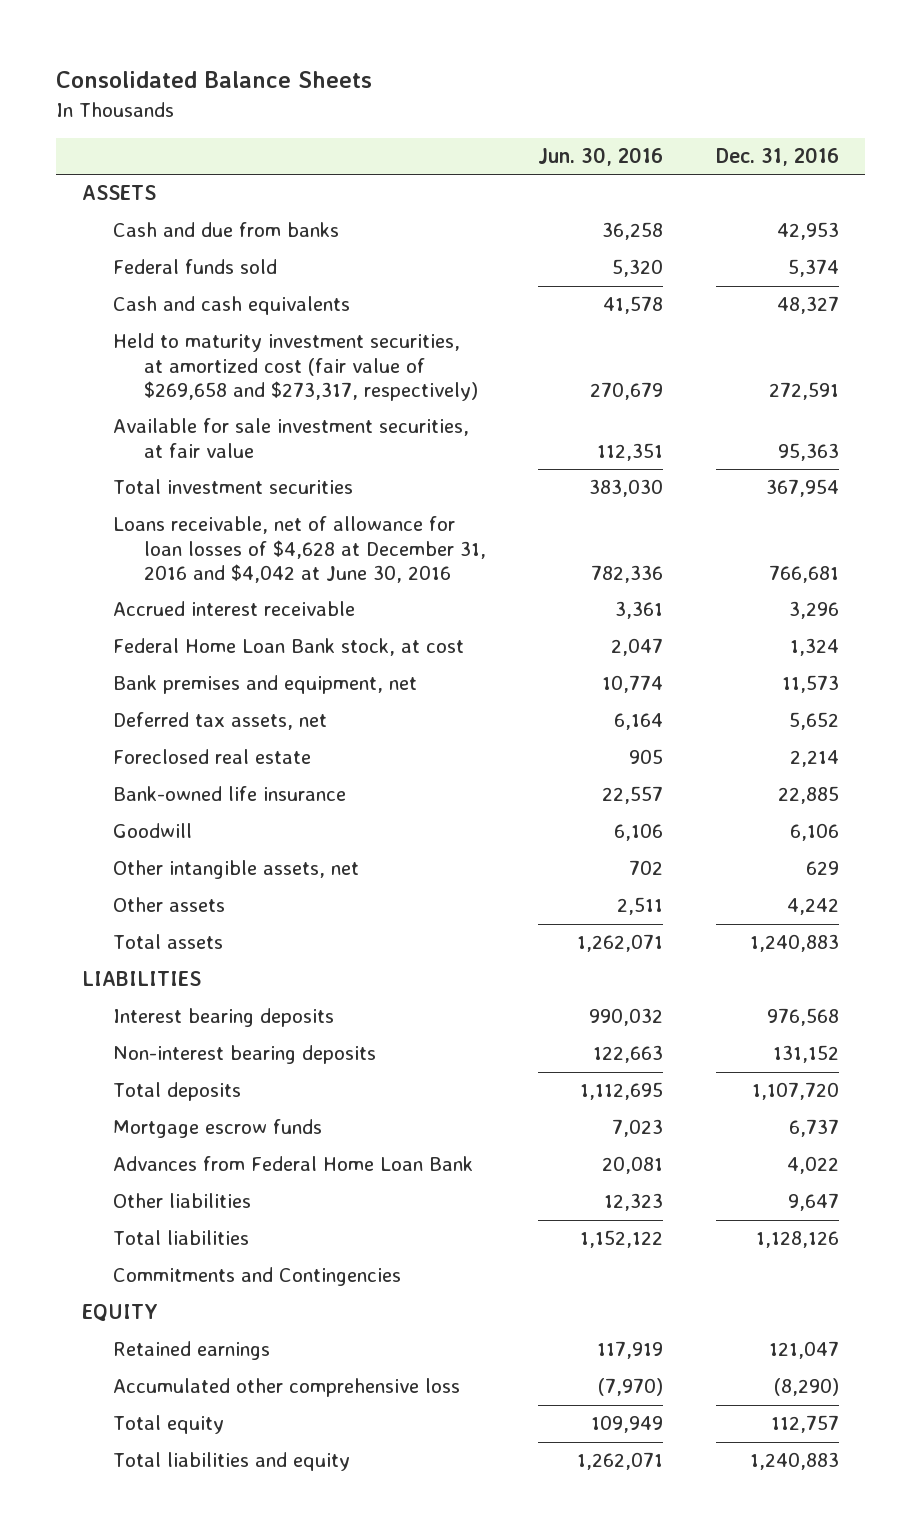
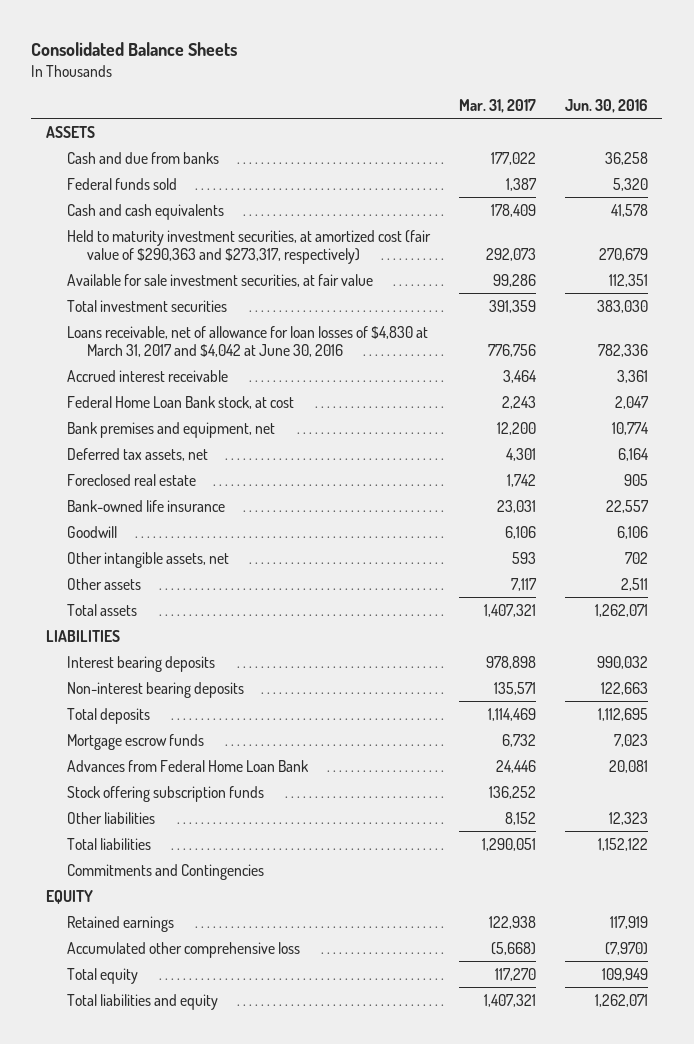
[715,147,839,167] Dec. 31, 2016 -> none
none -> [458,99,536,114] Mar. 31, 2017
[112,333,478,402] Held to maturity investment securities, at amortized cost (fair value of $269,658 and $273,317, respectively) -> [66,229,431,264] Held to maturity investment securities, at amortized cost (fair value of $290,363 and $273,317, respectively)
[112,516,486,584] Loans receivable, net of allowance for loan losses of $4,628 at December 31, 2016 and $4,042 at June 30, 2016 -> [66,325,428,357] Loans receivable, net of allowance for loan losses of $4,830 at March 31, 2017 and $4,042 at June 30, 2016
none -> [66,785,264,802] Stock offering subscription funds

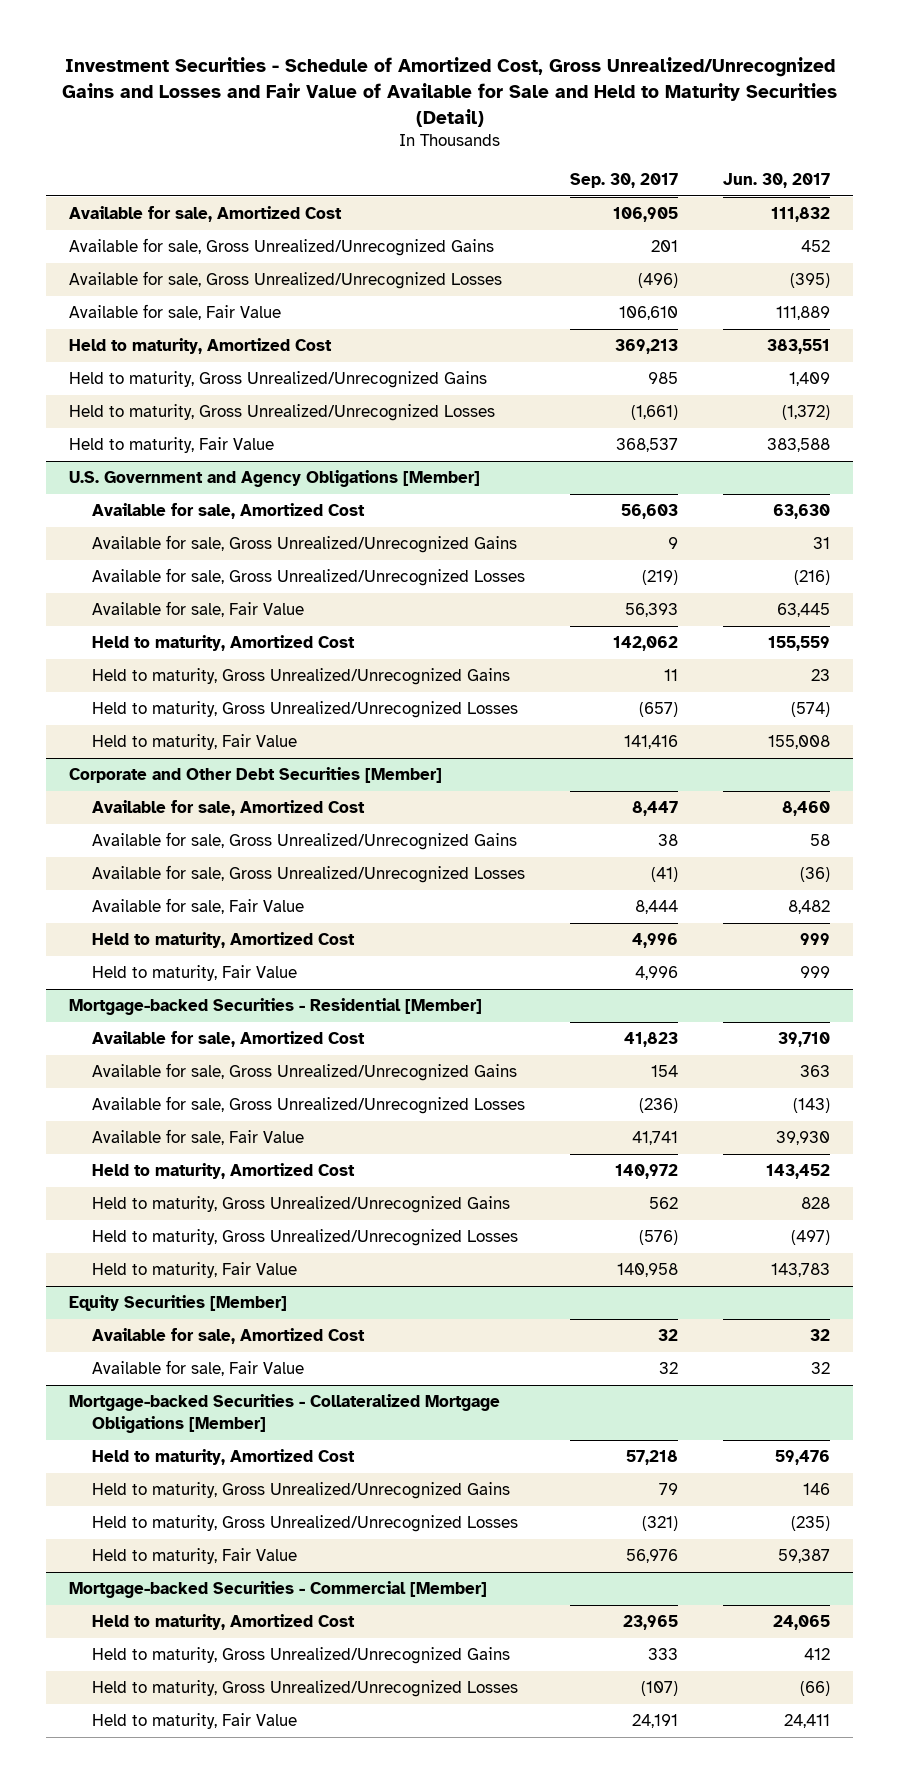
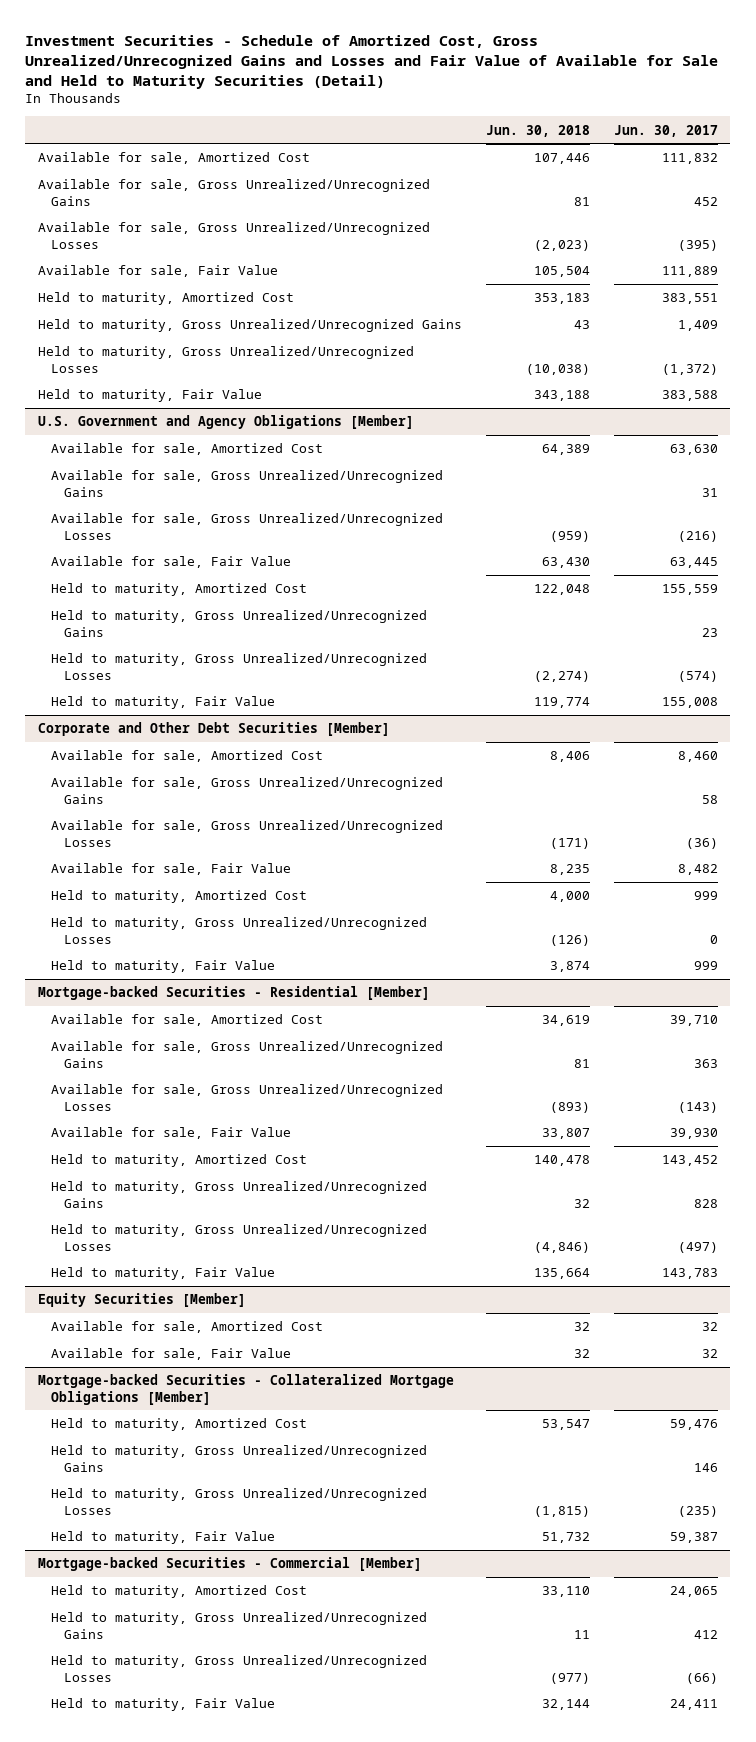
[570,172,679,188] Sep. 30, 2017 -> none
none -> [485,124,590,137] Jun. 30, 2018
none -> [50,917,427,944] Held to maturity, Gross Unrealized/Unrecognized Losses

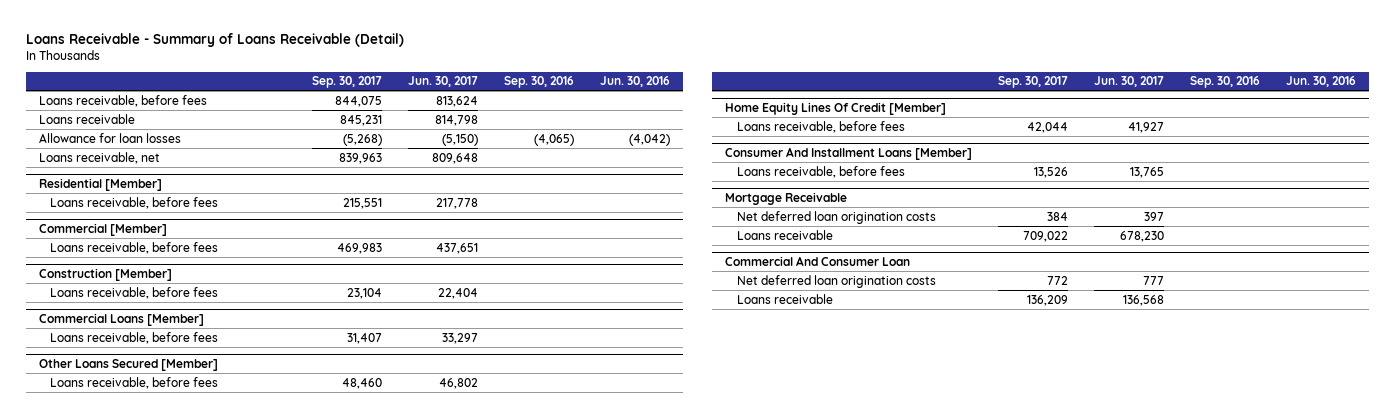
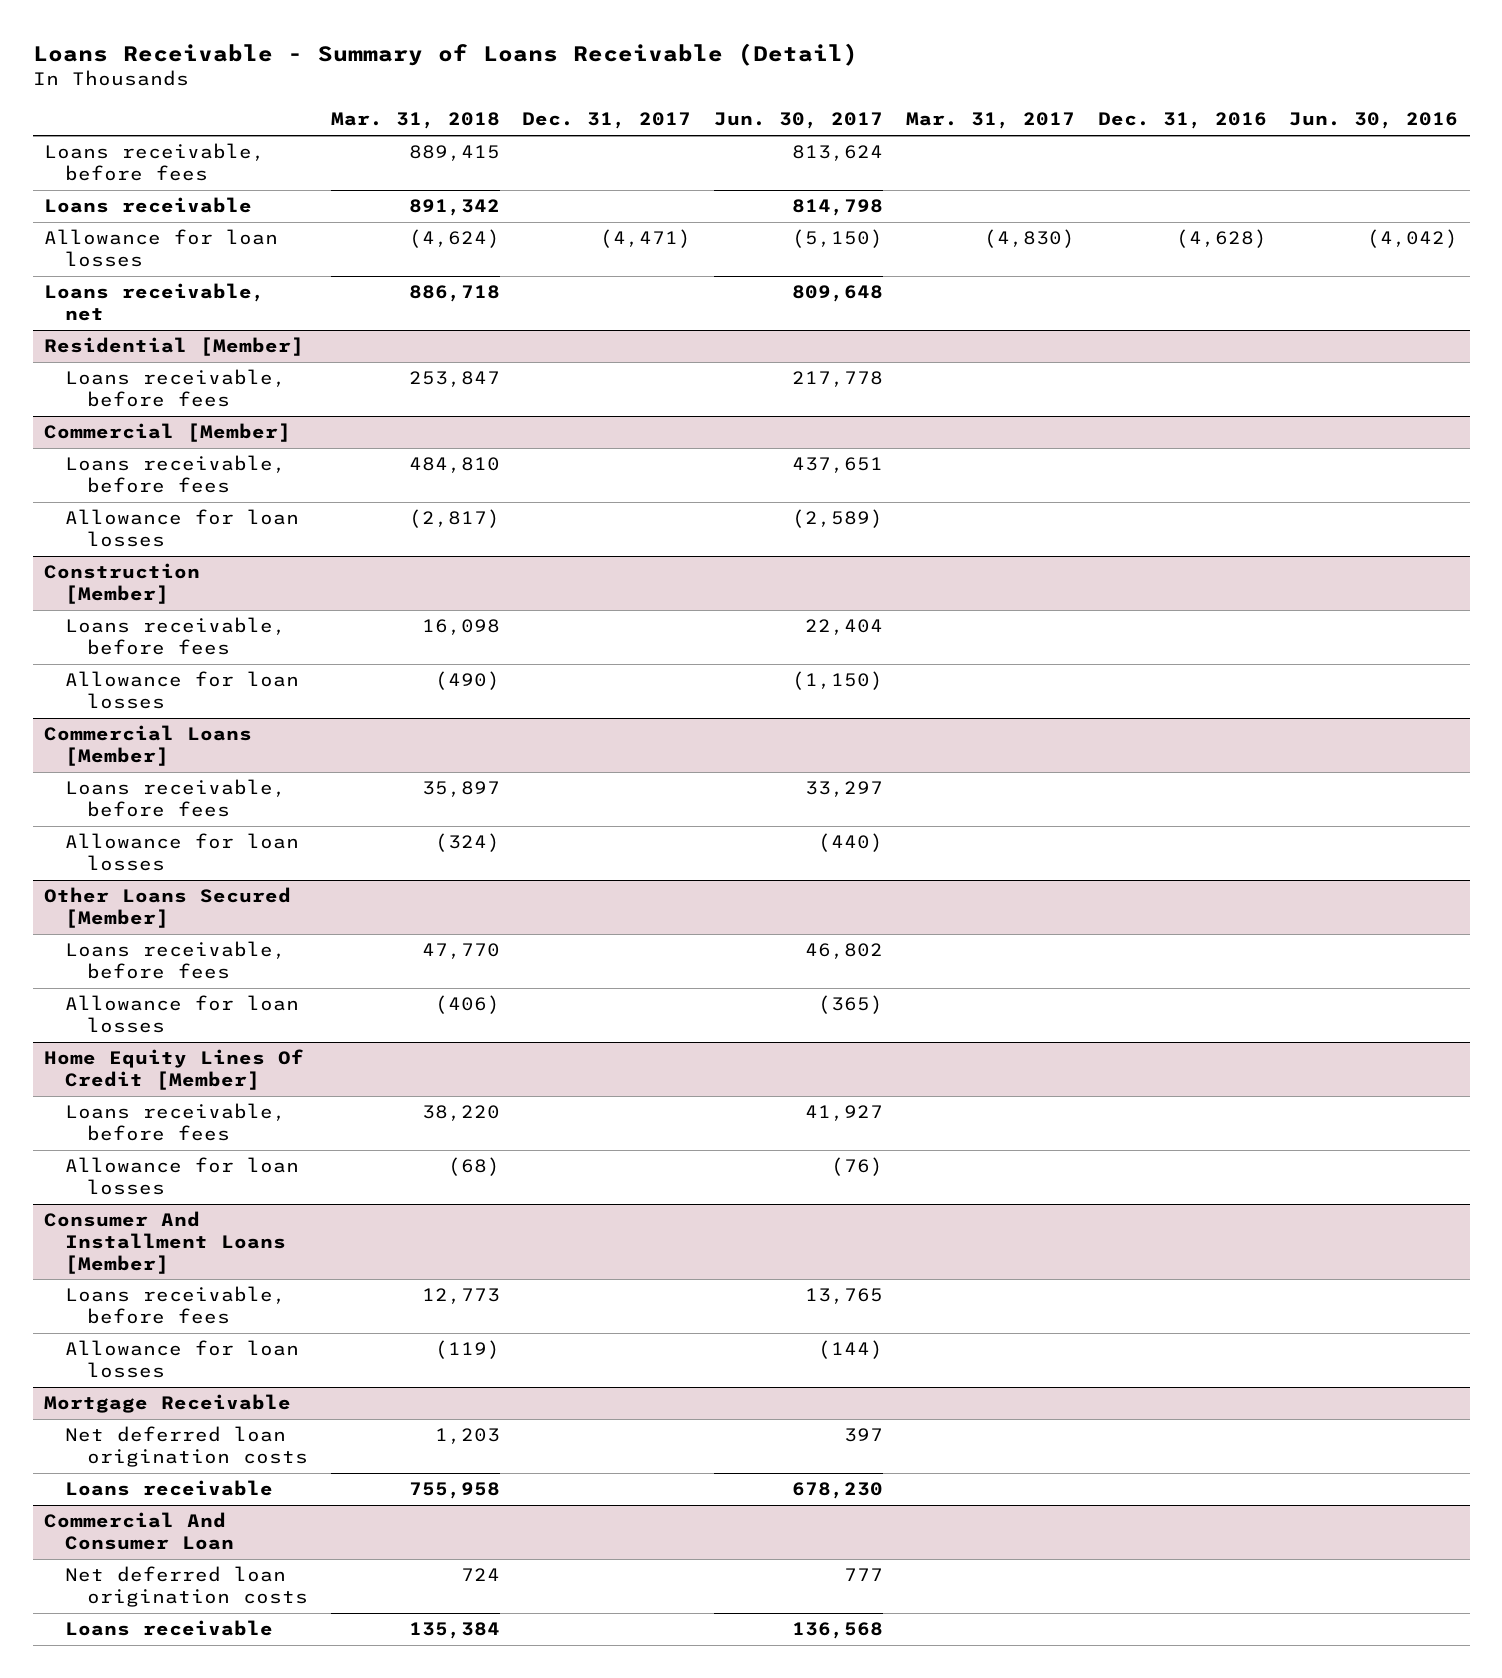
[311,76,382,89] Sep. 30, 2017 -> none
[503,76,574,89] Sep. 30, 2016 -> none
none -> [330,112,500,130] Mar. 31, 2018
none -> [522,112,692,130] Dec. 31, 2017
none -> [905,112,1075,130] Mar. 31, 2017
none -> [1097,112,1267,130] Dec. 31, 2016
none -> [65,509,300,547] Allowance for loan losses
none -> [65,671,300,709] Allowance for loan losses
none -> [65,833,300,871] Allowance for loan losses
none -> [65,995,300,1033] Allowance for loan losses
none -> [65,1157,300,1195] Allowance for loan losses
none -> [65,1340,300,1378] Allowance for loan losses

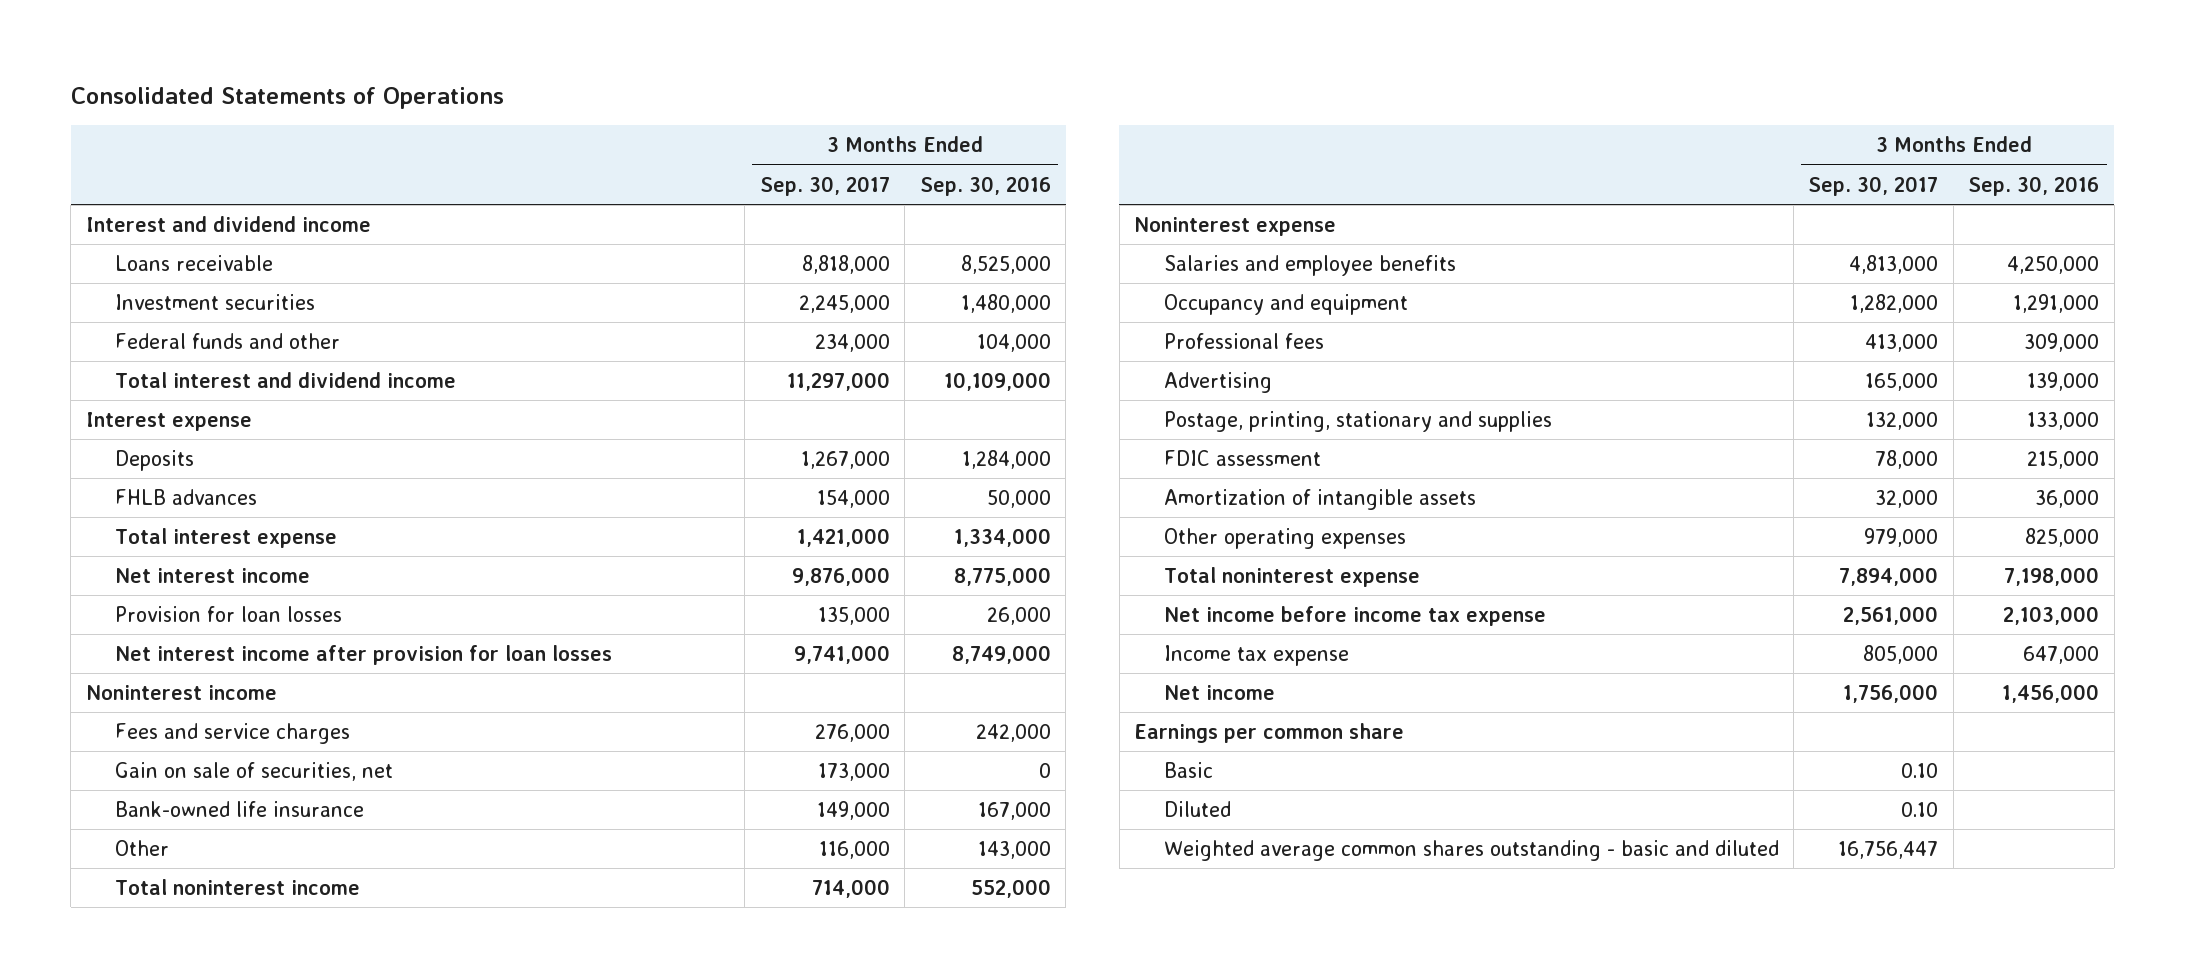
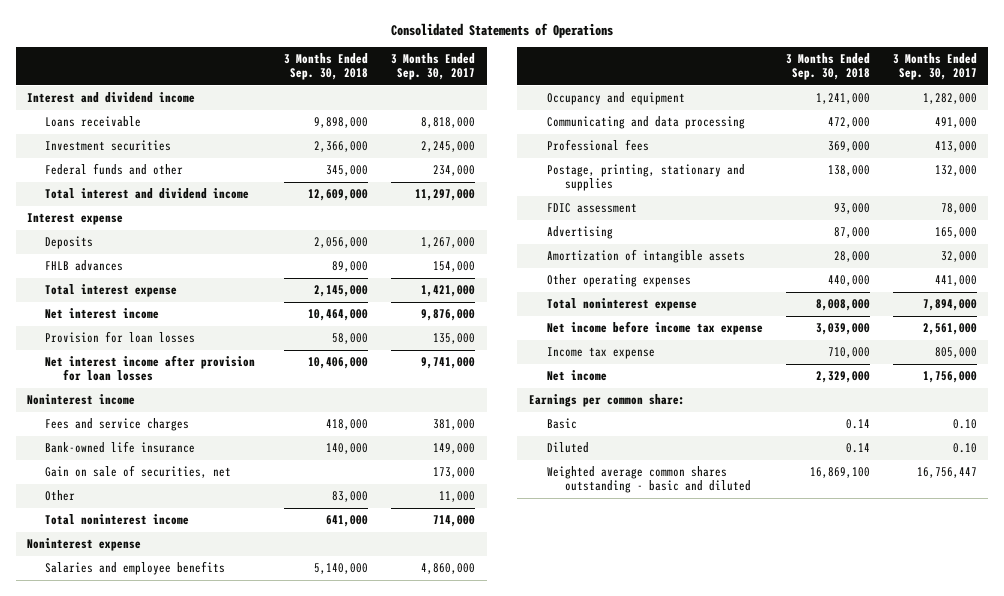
[919,175,1051,196] Sep. 30, 2016 -> none
none -> [284,53,369,81] 3 Months Ended Sep. 30, 2018
[814,724,890,743] 276,000 -> [433,419,476,431] 381,000
[114,762,393,782] Gain on sale of securities, net -> [45,465,232,479] Gain on sale of securities, net
[818,841,890,860] 116,000 -> [439,491,476,503] 11,000
[1849,255,1939,275] 4,813,000 -> [421,563,476,575] 4,860,000
none -> [546,116,745,130] Communicating and data processing
[1163,372,1272,394] Advertising -> [546,226,613,240] Advertising
[1864,528,1939,548] 979,000 -> [934,275,977,287] 441,000
[1134,723,1405,744] Earnings per common share -> [528,394,685,408] Earnings per common share:

